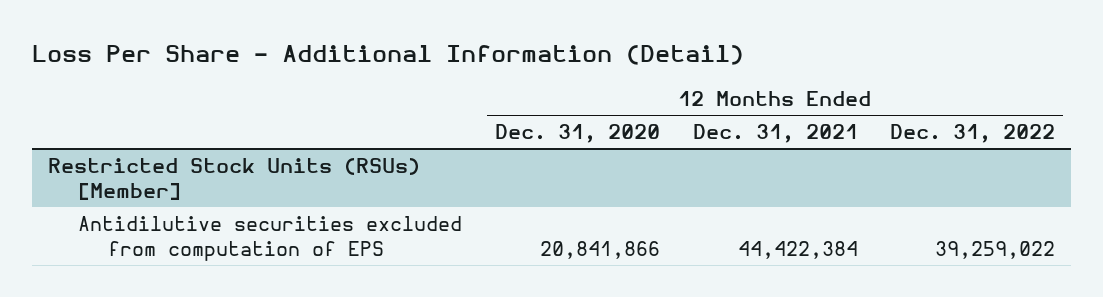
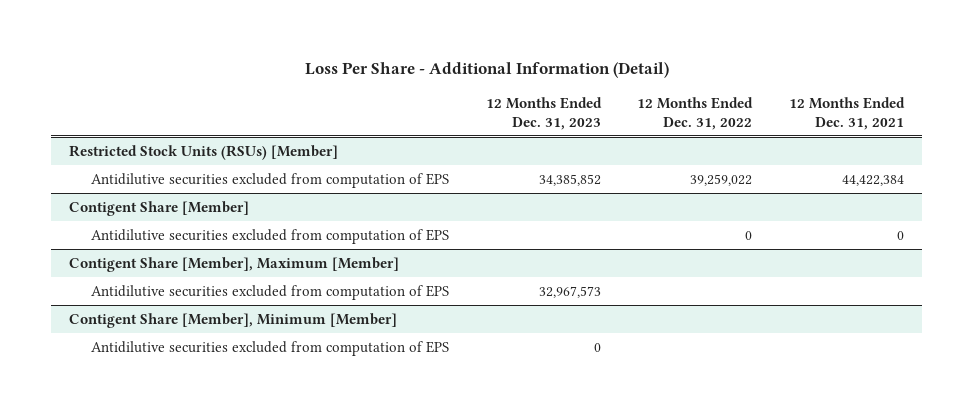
[494,124,660,144] Dec. 31, 2020 -> none
none -> [485,96,602,131] 12 Months Ended Dec. 31, 2023
none -> [69,200,250,216] Contigent Share [Member]
none -> [91,228,450,244] Antidilutive securities excluded from computation of EPS
none -> [69,256,400,272] Contigent Share [Member], Maximum [Member]
none -> [91,284,450,300] Antidilutive securities excluded from computation of EPS
none -> [69,312,398,328] Contigent Share [Member], Minimum [Member]
none -> [91,340,450,356] Antidilutive securities excluded from computation of EPS

